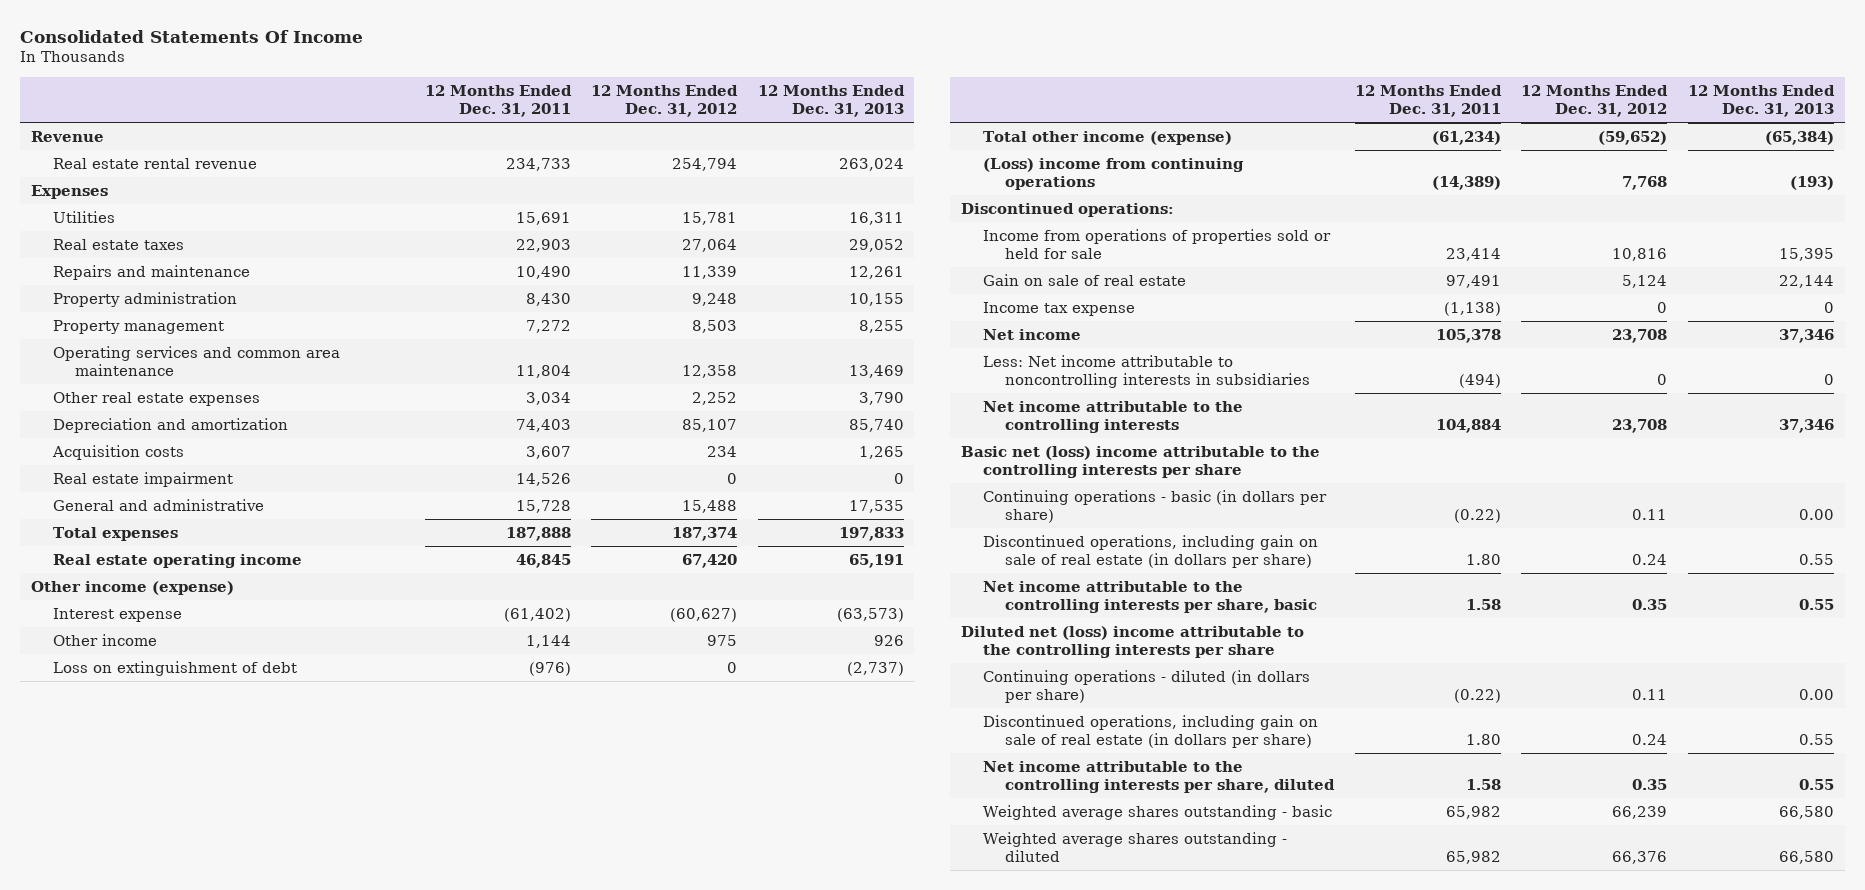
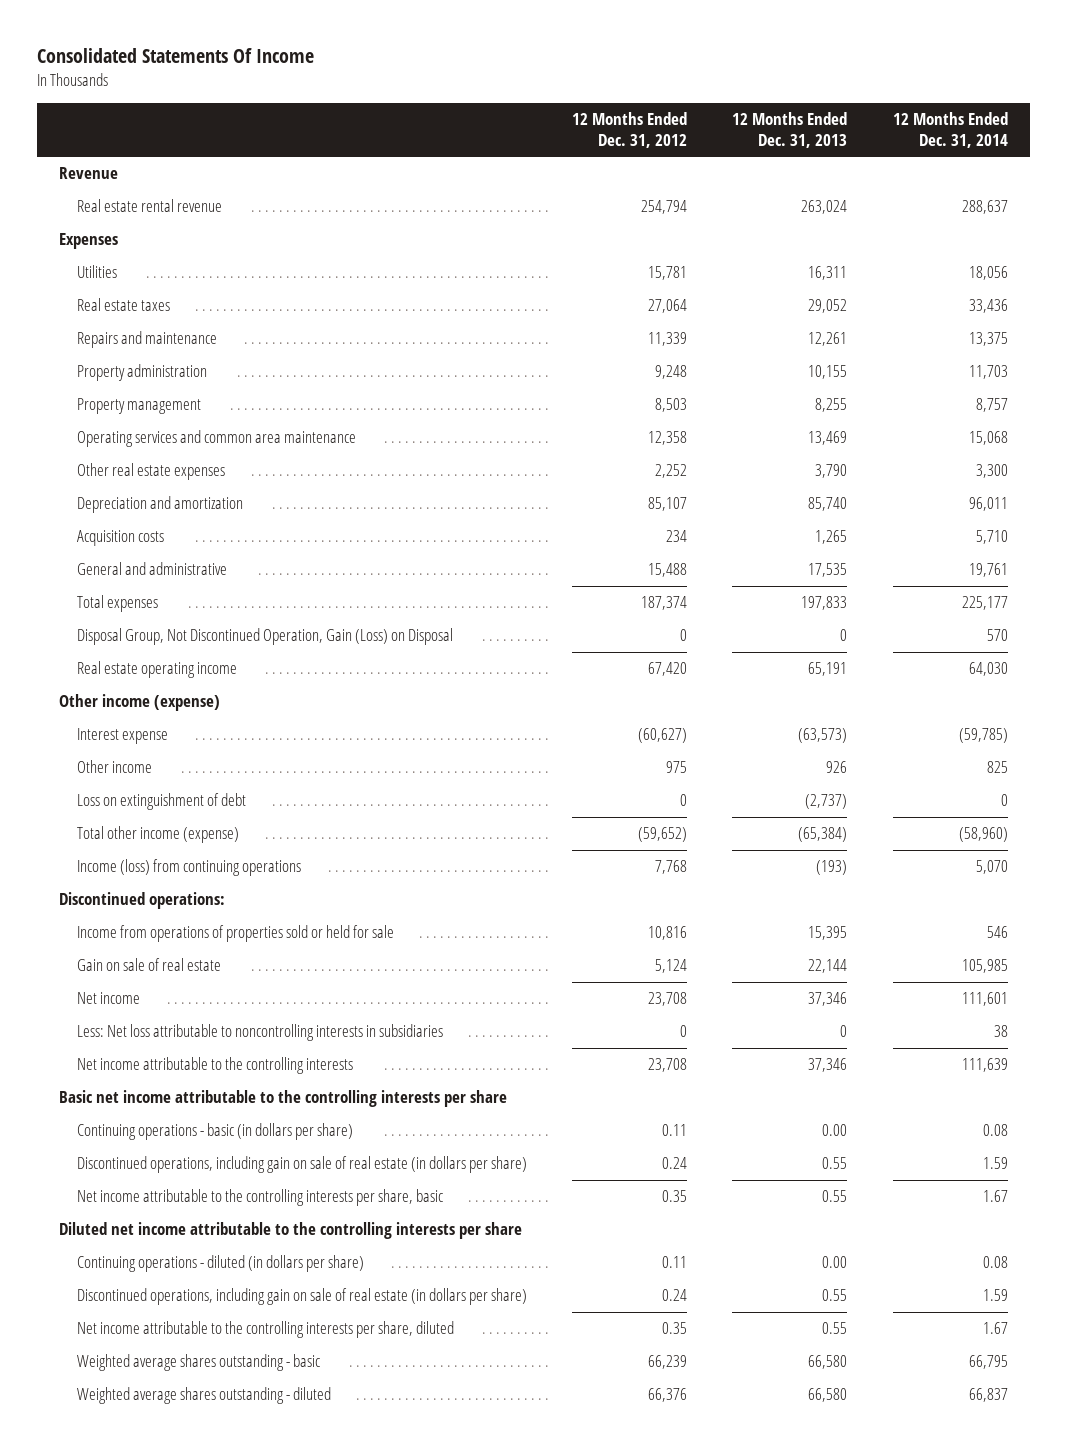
[424,84,572,117] 12 Months Ended Dec. 31, 2011 -> none
none -> [892,112,1008,149] 12 Months Ended Dec. 31, 2014
[52,471,233,487] Real estate impairment -> none
none -> [76,628,453,646] Disposal Group, Not Discontinued Operation, Gain (Loss) on Disposal
[982,157,1244,191] (Loss) income from continuing operations -> [76,859,301,877] Income (loss) from continuing operations
[982,301,1135,316] Income tax expense -> none
[982,354,1311,389] Less: Net income attributable to noncontrolling interests in subsidiaries -> [76,1024,443,1042] Less: Net loss attributable to noncontrolling interests in subsidiaries
[960,445,1320,479] Basic net (loss) income attributable to the controlling interests per share -> [59,1090,508,1108] Basic net income attributable to the controlling interests per share
[960,625,1304,659] Diluted net (loss) income attributable to the controlling interests per share -> [59,1222,523,1240] Diluted net income attributable to the controlling interests per share

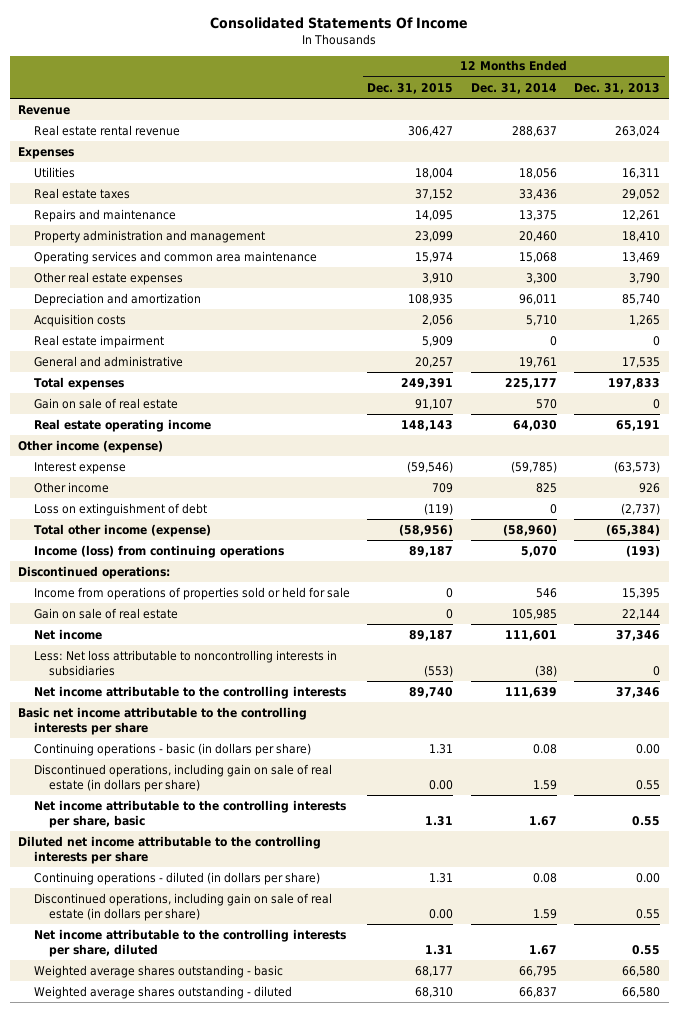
[572,112,688,149] 12 Months Ended Dec. 31, 2012 -> none
none -> [367,82,454,94] Dec. 31, 2015
[76,364,207,382] Property administration -> none
[76,398,201,415] Property management -> [33,229,265,243] Property administration and management
[815,398,848,413] 8,255 -> [622,230,661,242] 18,410
[975,398,1008,413] 8,757 -> [518,230,557,242] 20,460
none -> [33,334,164,348] Real estate impairment
[76,628,453,646] Disposal Group, Not Discontinued Operation, Gain (Loss) on Disposal -> [33,397,178,409] Gain on sale of real estate
[993,1025,1008,1038] 38 -> [534,665,557,678] (38)

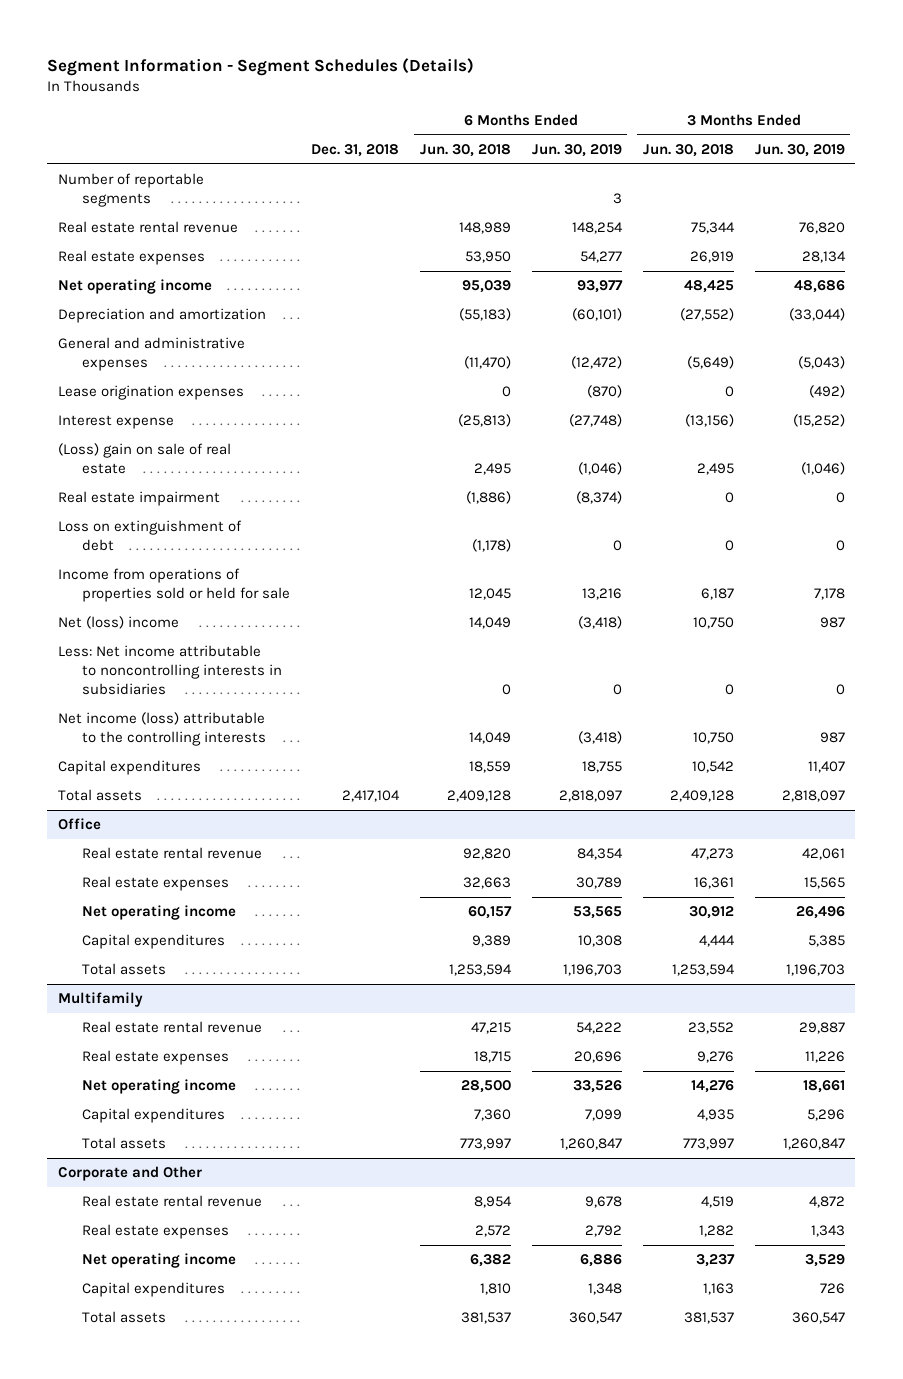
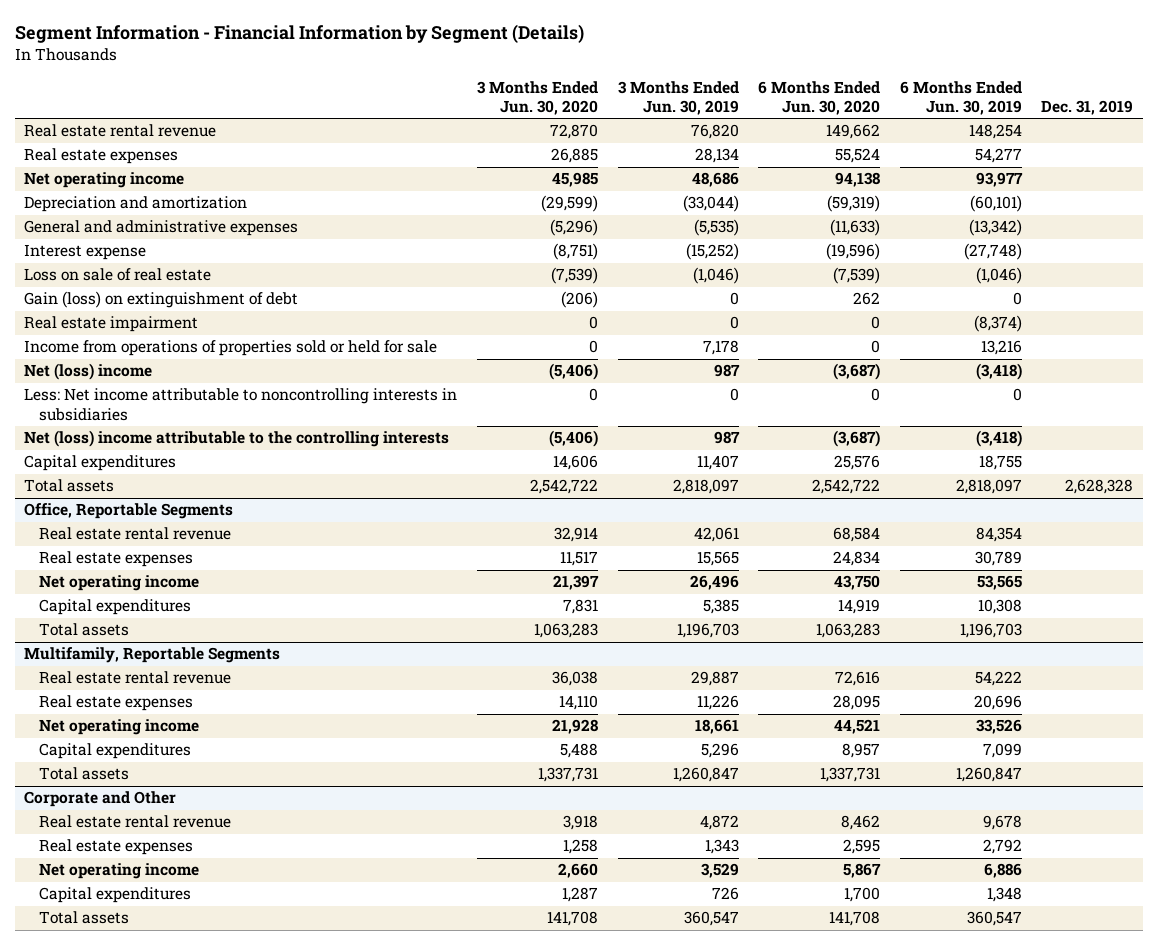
[47,57,475,76] Segment Information - Segment Schedules (Details) -> [14,23,584,43] Segment Information - Financial Information by Segment (Details)
[310,143,399,157] Dec. 31, 2018 -> none
[419,143,511,157] Jun. 30, 2018 -> none
[642,143,734,157] Jun. 30, 2018 -> none
none -> [476,80,598,115] 3 Months Ended Jun. 30, 2020
none -> [758,80,881,115] 6 Months Ended Jun. 30, 2020
none -> [1041,99,1134,115] Dec. 31, 2019
[58,173,205,208] Number of reportable segments -> none
[58,385,245,401] Lease origination expenses -> none
[570,356,622,370] (12,472) -> [968,219,1022,237] (13,342)
[797,356,845,370] (5,043) -> [693,219,739,237] (5,535)
[58,443,232,475] (Loss) gain on sale of real estate -> [24,268,212,282] Loss on sale of real estate
none -> [24,291,299,309] Gain (loss) on extinguishment of debt
[58,520,243,552] Loss on extinguishment of debt -> none
[58,712,266,747] Net income (loss) attributable to the controlling interests -> [24,430,450,448] Net (loss) income attributable to the controlling interests
[58,818,102,831] Office -> none
none -> [24,503,234,520] Office, Reportable Segments
[58,992,144,1008] Multifamily -> none
none -> [24,647,281,664] Multifamily, Reportable Segments

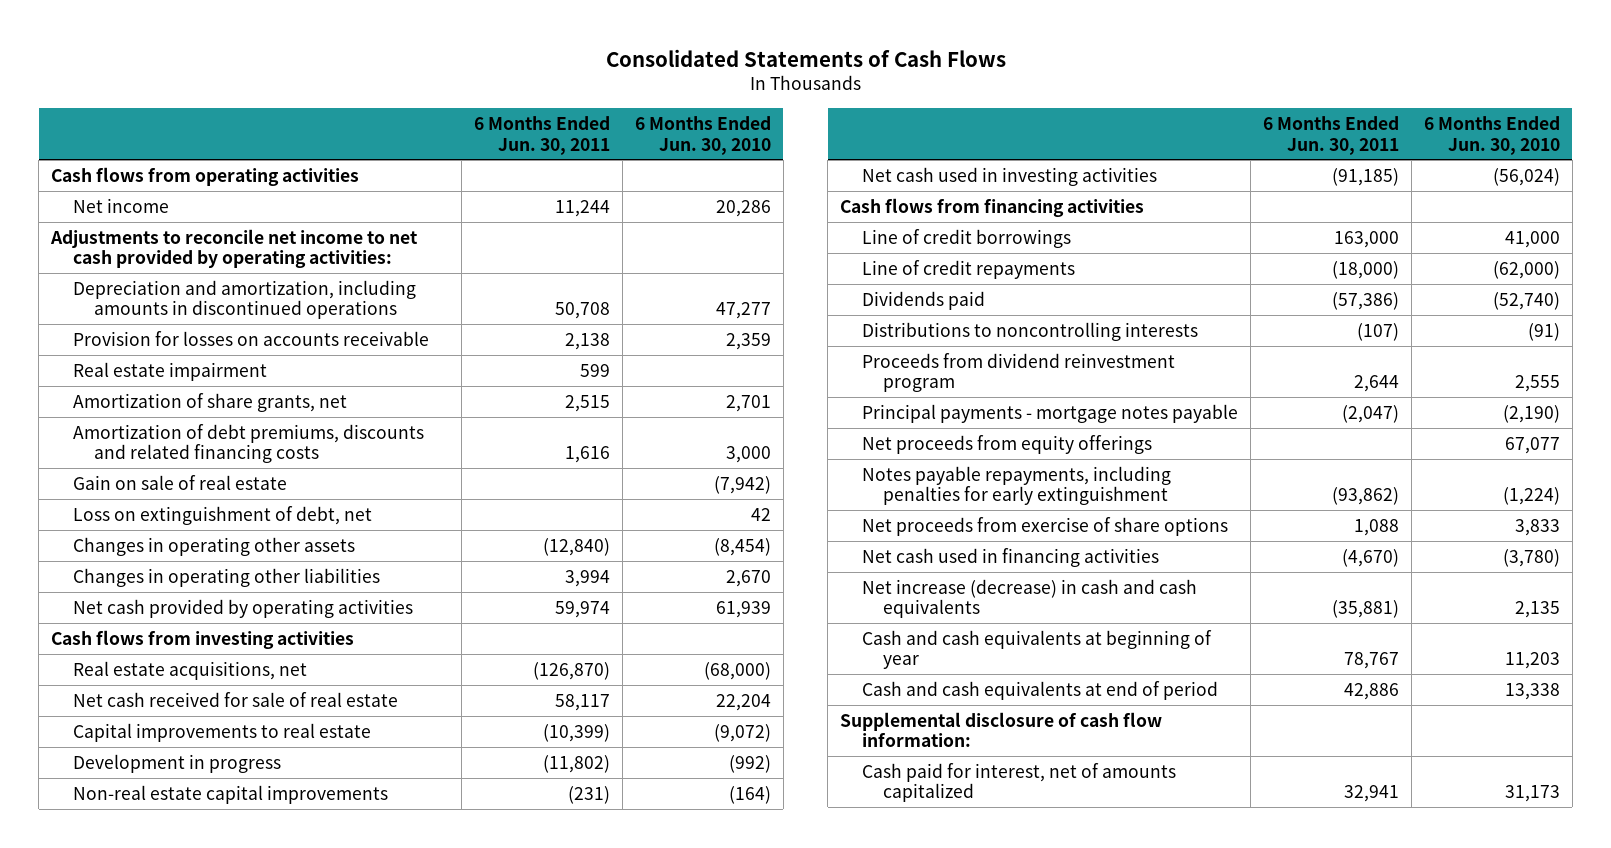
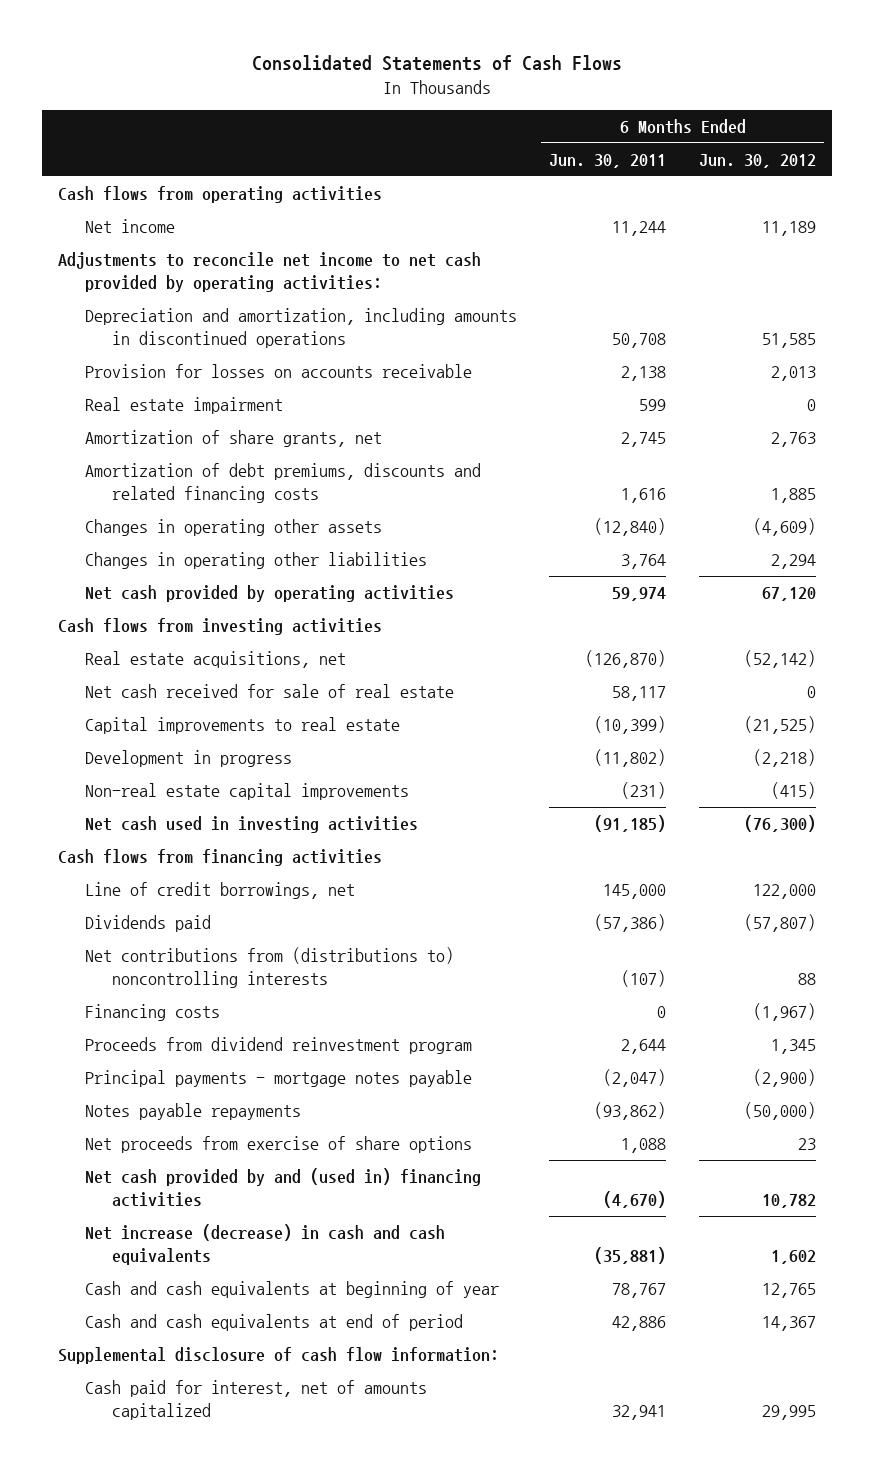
[634,116,771,155] 6 Months Ended Jun. 30, 2010 -> none
none -> [698,153,816,168] Jun. 30, 2012
[564,394,610,412] 2,515 -> [621,431,667,447] 2,745
[72,474,287,490] Gain on sale of real estate -> none
[72,505,372,525] Loss on extinguishment of debt, net -> none
[564,569,610,587] 3,994 -> [621,553,667,569] 3,764
[861,259,1075,279] Line of credit repayments -> none
[861,228,1071,248] Line of credit borrowings -> [85,881,356,899] Line of credit borrowings, net
[1333,230,1399,248] 163,000 -> [603,883,667,899] 145,000
[861,321,1198,341] Distributions to noncontrolling interests -> [85,946,455,988] Net contributions from (distributions to) noncontrolling interests
none -> [85,1003,221,1021] Financing costs
[861,434,1152,454] Net proceeds from equity offerings -> none
[861,465,1171,506] Notes payable repayments, including penalties for early extinguishment -> [85,1102,302,1120] Notes payable repayments
[861,547,1159,567] Net cash used in financing activities -> [85,1167,482,1207] Net cash provided by and (used in) financing activities

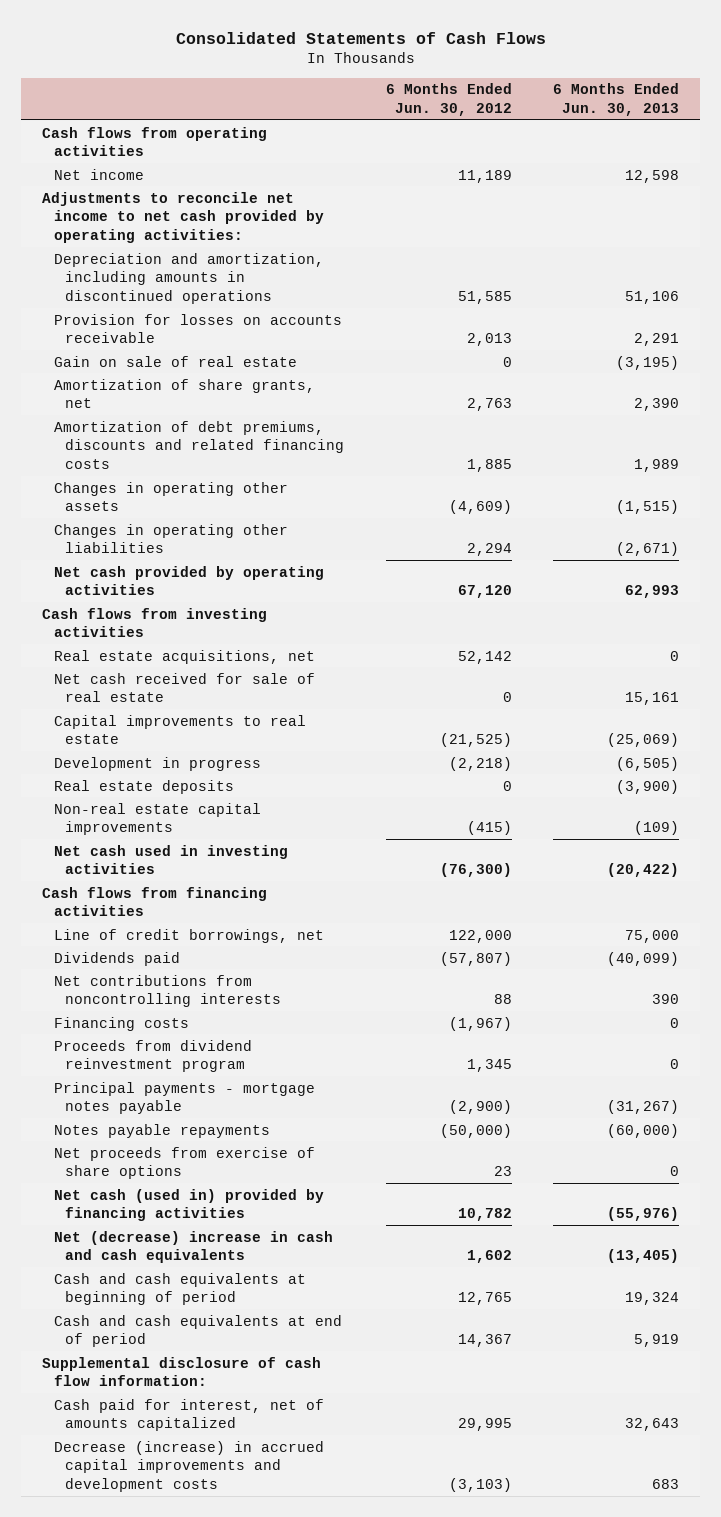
[549,153,667,168] Jun. 30, 2011 -> none
none -> [553,83,680,116] 6 Months Ended Jun. 30, 2013
[85,396,284,414] Real estate impairment -> none
none -> [53,355,297,367] Gain on sale of real estate
[743,649,816,668] (52,142) -> [457,650,512,664] 52,142
none -> [53,779,234,794] Real estate deposits
[85,946,455,988] Net contributions from (distributions to) noncontrolling interests -> [53,974,282,1008] Net contributions from noncontrolling interests
[85,1167,482,1207] Net cash provided by and (used in) financing activities -> [53,1188,324,1222] Net cash (used in) provided by financing activities
[85,1223,446,1265] Net increase (decrease) in cash and cash equivalents -> [53,1230,333,1264] Net (decrease) increase in cash and cash equivalents
[85,1280,500,1298] Cash and cash equivalents at beginning of year -> [53,1272,306,1306] Cash and cash equivalents at beginning of period
none -> [53,1440,324,1492] Decrease (increase) in accrued capital improvements and development costs

